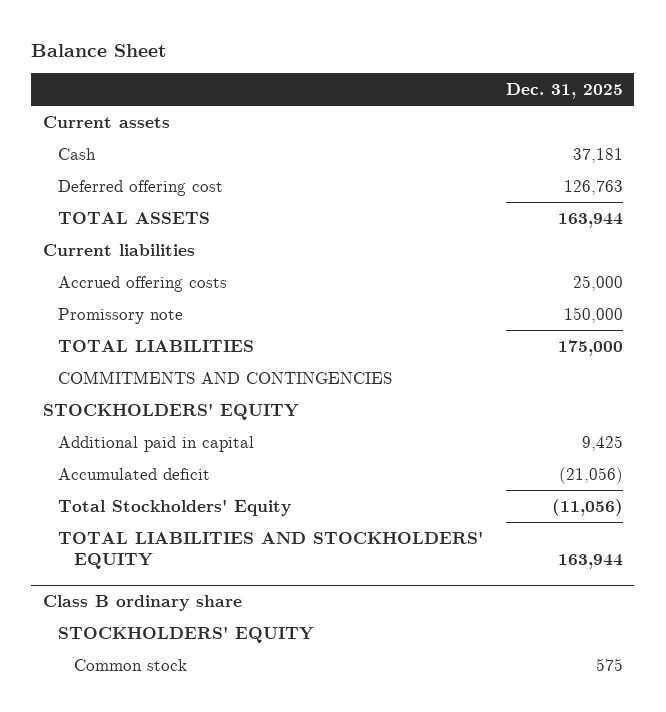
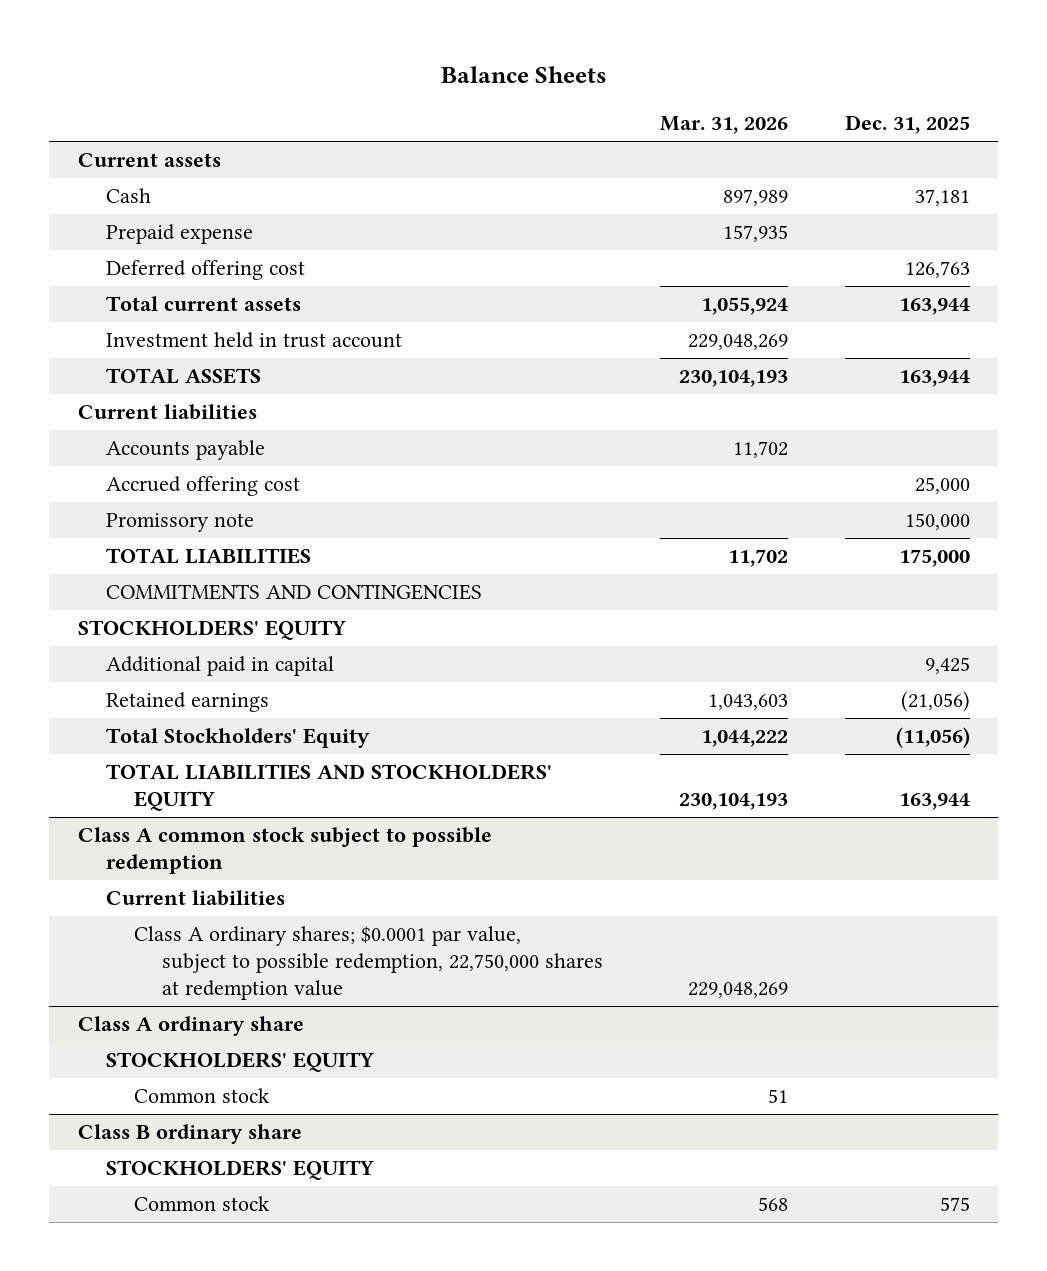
[31,43,168,57] Balance Sheet -> [440,66,607,84] Balance Sheets
none -> [659,116,788,135] Mar. 31, 2026
none -> [105,224,253,245] Prepaid expense
none -> [105,296,301,312] Total current assets
none -> [105,332,402,349] Investment held in trust account
none -> [105,440,265,461] Accounts payable
[58,275,228,292] Accrued offering costs -> [105,476,300,497] Accrued offering cost
[58,467,211,480] Accumulated deficit -> [105,692,269,713] Retained earnings
none -> [77,827,492,875] Class A common stock subject to possible redemption
none -> [105,890,285,907] Current liabilities
none -> [134,926,604,1001] Class A ordinary shares; $0.0001 par value, subject to possible redemption, 22,750,000 shares at redemption value
none -> [77,1016,304,1037] Class A ordinary share
none -> [105,1052,374,1073] STOCKHOLDERS' EQUITY
none -> [134,1088,271,1104] Common stock

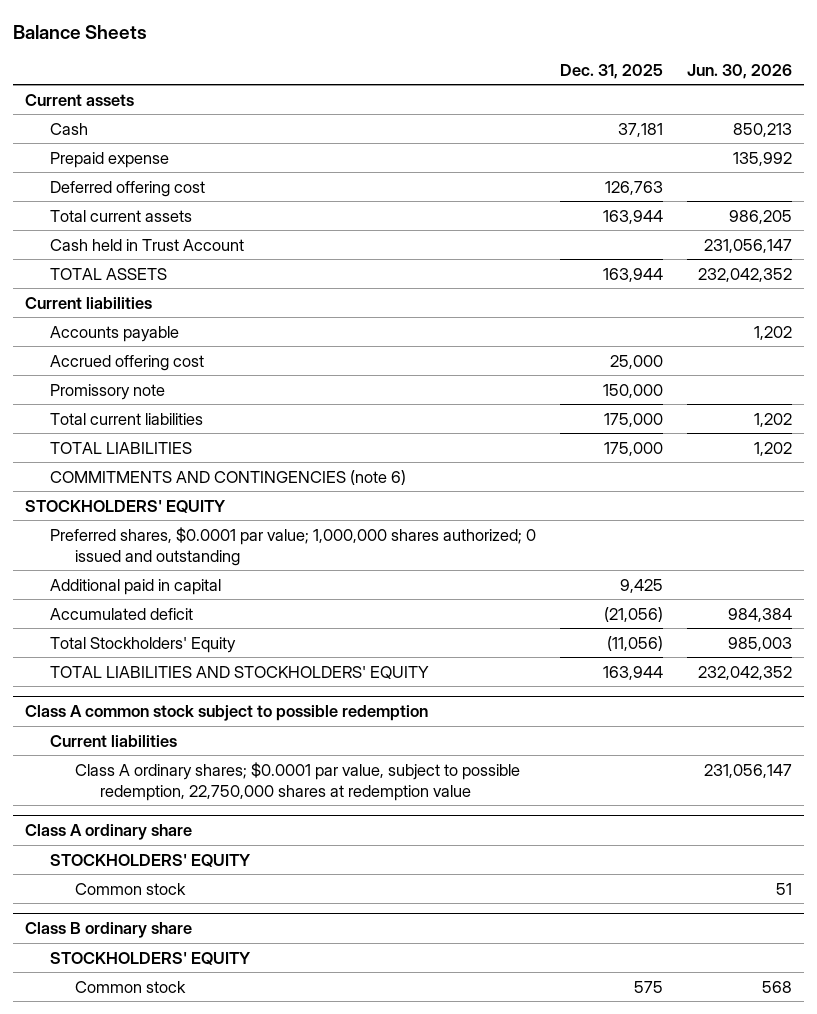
[659,116,788,135] Mar. 31, 2026 -> none
none -> [686,63,792,79] Jun. 30, 2026
[105,332,402,349] Investment held in trust account -> [50,238,245,251] Cash held in Trust Account
none -> [50,412,204,425] Total current liabilities
[105,584,482,601] COMMITMENTS AND CONTINGENCIES -> [50,469,407,485] COMMITMENTS AND CONTINGENCIES (note 6)
none -> [50,526,537,566] Preferred shares, $0.0001 par value; 1,000,000 shares authorized; 0 issued and outstanding
[105,692,269,713] Retained earnings -> [50,607,194,620] Accumulated deficit

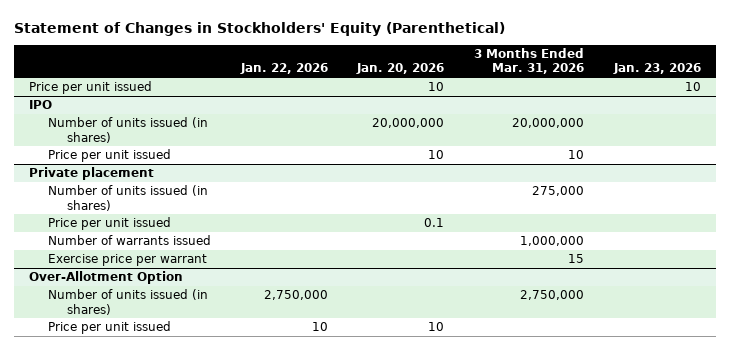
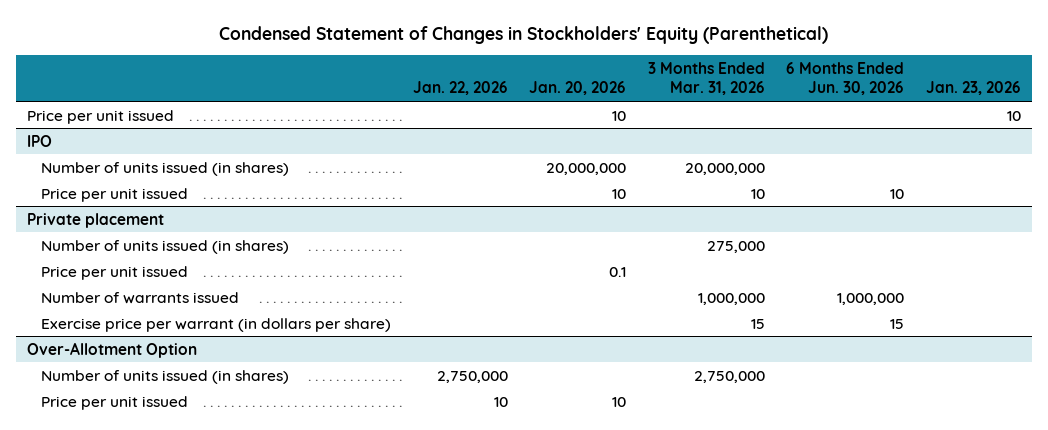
[13,21,505,36] Statement of Changes in Stockholders' Equity (Parenthetical) -> [218,25,828,44] Condensed Statement of Changes in Stockholders' Equity (Parenthetical)
none -> [786,61,905,96] 6 Months Ended Jun. 30, 2026
[47,254,207,267] Exercise price per warrant -> [41,317,392,332] Exercise price per warrant (in dollars per share)

